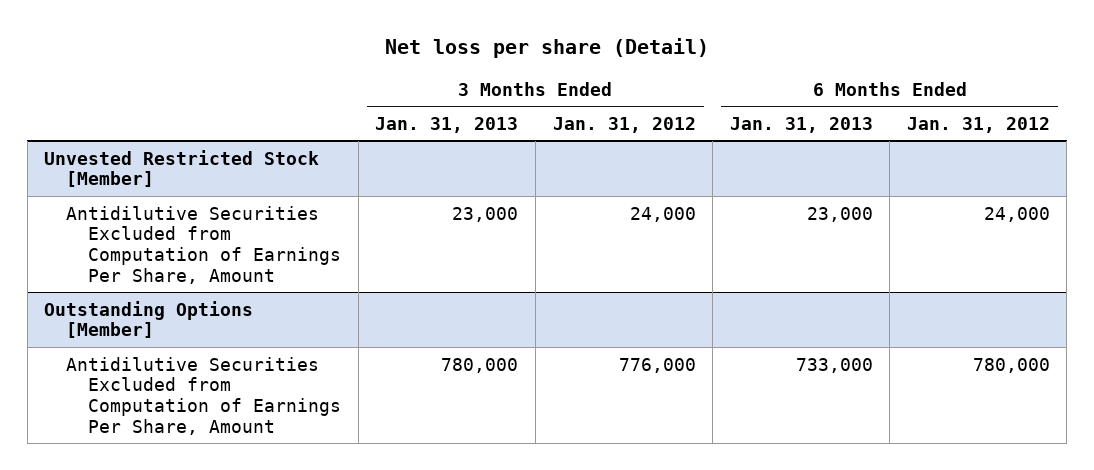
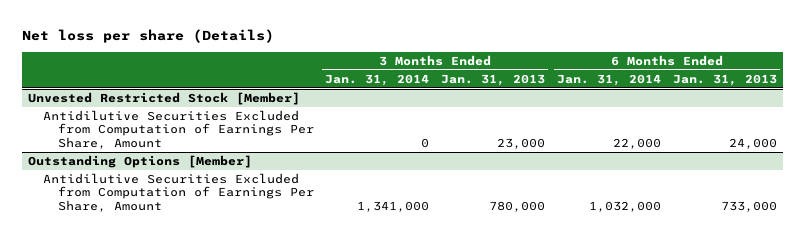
[384,38,709,59] Net loss per share (Detail) -> [22,29,275,44] Net loss per share (Details)
[552,116,696,133] Jan. 31, 2012 -> none
[906,116,1050,133] Jan. 31, 2012 -> none
none -> [325,73,430,86] Jan. 31, 2014
none -> [556,73,661,86] Jan. 31, 2014
[806,206,873,222] 23,000 -> [728,137,777,149] 24,000

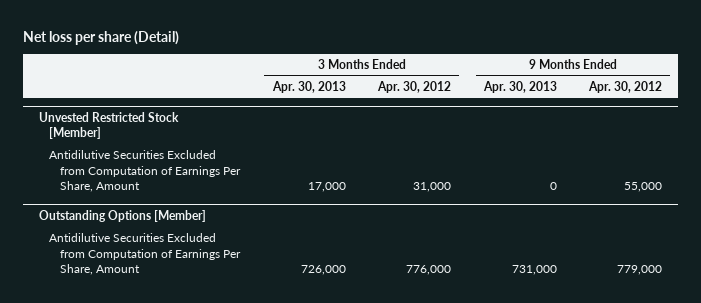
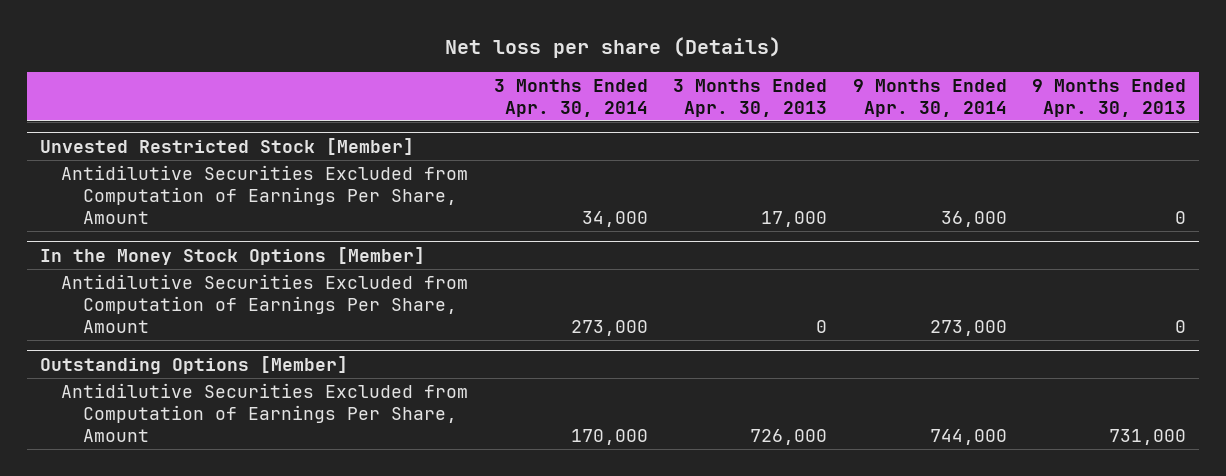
[22,30,179,45] Net loss per share (Detail) -> [444,37,781,59] Net loss per share (Details)
[377,81,452,94] Apr. 30, 2012 -> none
[588,81,663,94] Apr. 30, 2012 -> none
none -> [493,78,648,117] 3 Months Ended Apr. 30, 2014
none -> [852,78,1007,117] 9 Months Ended Apr. 30, 2014
none -> [39,246,425,265] In the Money Stock Options [Member]
none -> [61,273,469,333] Antidilutive Securities Excluded from Computation of Earnings Per Share, Amount

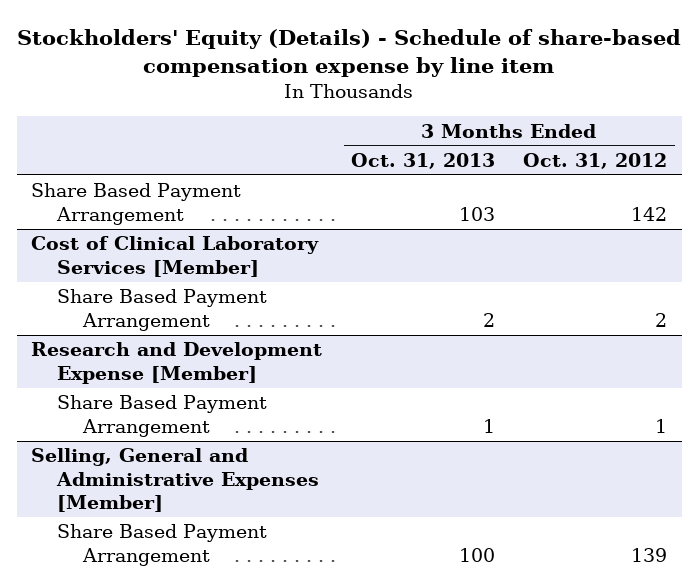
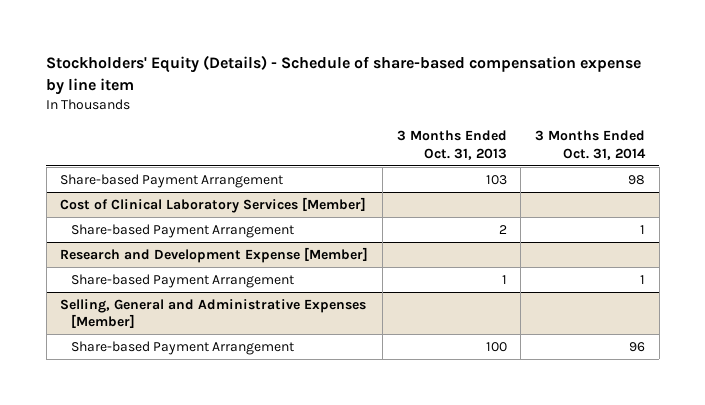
[523,152,668,169] Oct. 31, 2012 -> none
none -> [534,130,646,160] 3 Months Ended Oct. 31, 2014
[31,183,242,225] Share Based Payment Arrangement -> [60,173,284,188] Share-based Payment Arrangement
[57,289,268,331] Share Based Payment Arrangement -> [71,223,295,238] Share-based Payment Arrangement
[57,395,268,437] Share Based Payment Arrangement -> [71,273,295,288] Share-based Payment Arrangement
[57,524,268,566] Share Based Payment Arrangement -> [71,340,295,355] Share-based Payment Arrangement

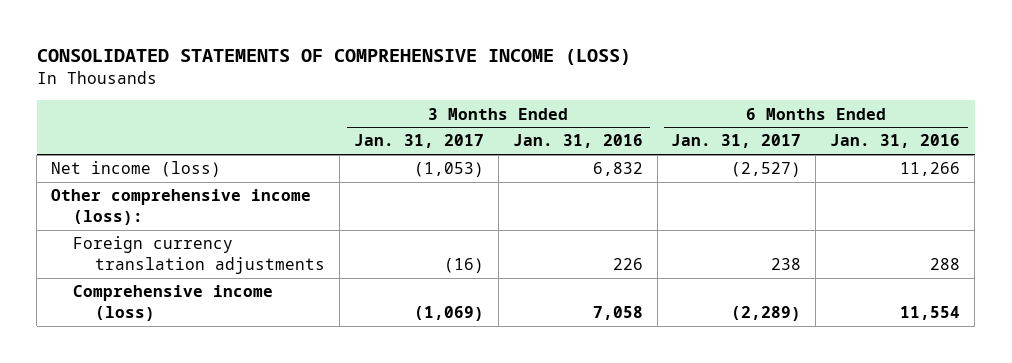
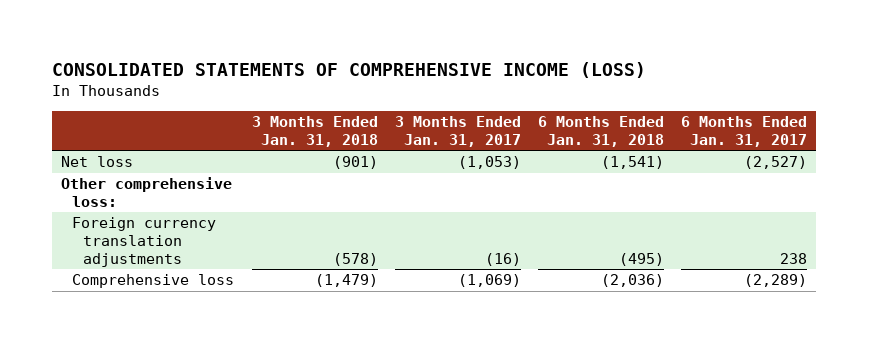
[512,134,643,149] Jan. 31, 2016 -> none
[830,134,961,149] Jan. 31, 2016 -> none
none -> [251,116,378,148] 3 Months Ended Jan. 31, 2018
none -> [538,116,665,148] 6 Months Ended Jan. 31, 2018
[51,161,222,178] Net income (loss) -> [61,156,134,168] Net loss
[51,189,312,226] Other comprehensive income (loss): -> [61,177,233,208] Other comprehensive loss:
[73,285,274,322] Comprehensive income (loss) -> [72,274,235,289] Comprehensive loss

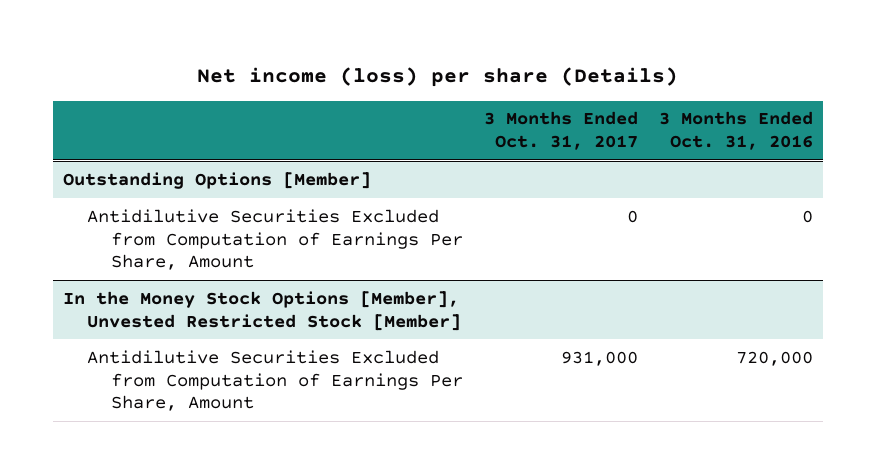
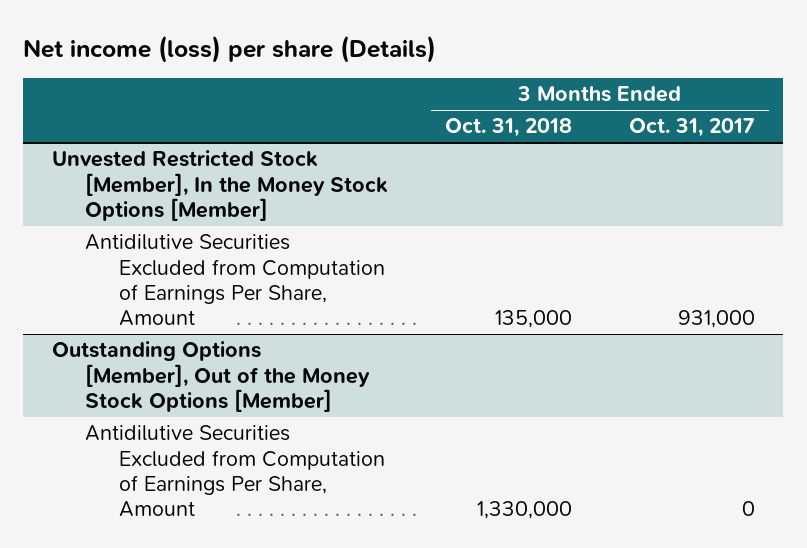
[658,111,813,151] 3 Months Ended Oct. 31, 2016 -> none
none -> [445,118,573,138] Oct. 31, 2018
[62,171,371,189] Outstanding Options [Member] -> none
[86,208,463,271] Antidilutive Securities Excluded from Computation of Earnings Per Share, Amount -> none
[62,290,461,331] In the Money Stock Options [Member], Unvested Restricted Stock [Member] -> [51,150,389,222] Unvested Restricted Stock [Member], In the Money Stock Options [Member]
none -> [51,341,371,413] Outstanding Options [Member], Out of the Money Stock Options [Member]
none -> [85,425,385,518] Antidilutive Securities Excluded from Computation of Earnings Per Share, Amount

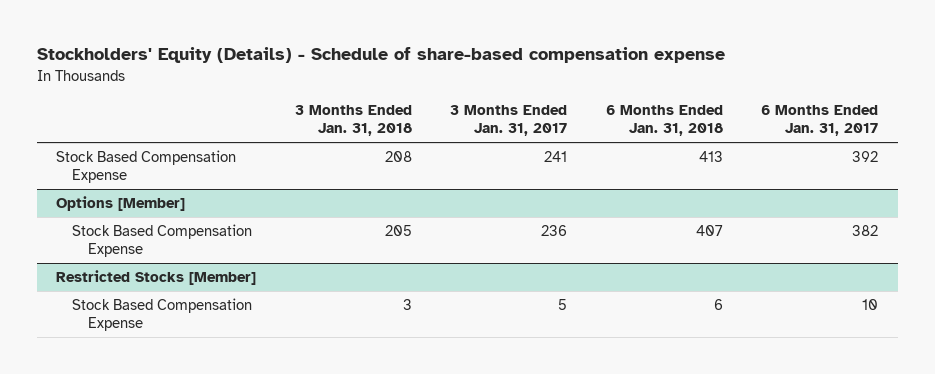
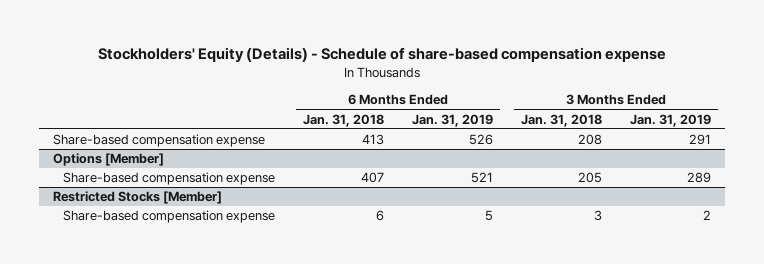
[450,105,568,137] 3 Months Ended Jan. 31, 2017 -> none
[761,105,879,137] 6 Months Ended Jan. 31, 2017 -> none
none -> [412,113,494,127] Jan. 31, 2019
none -> [630,113,712,127] Jan. 31, 2019
[56,150,237,184] Stock Based Compensation Expense -> [52,134,265,148] Share-based compensation expense
[72,224,253,258] Stock Based Compensation Expense -> [62,172,275,186] Share-based compensation expense
[72,298,253,332] Stock Based Compensation Expense -> [62,210,275,224] Share-based compensation expense

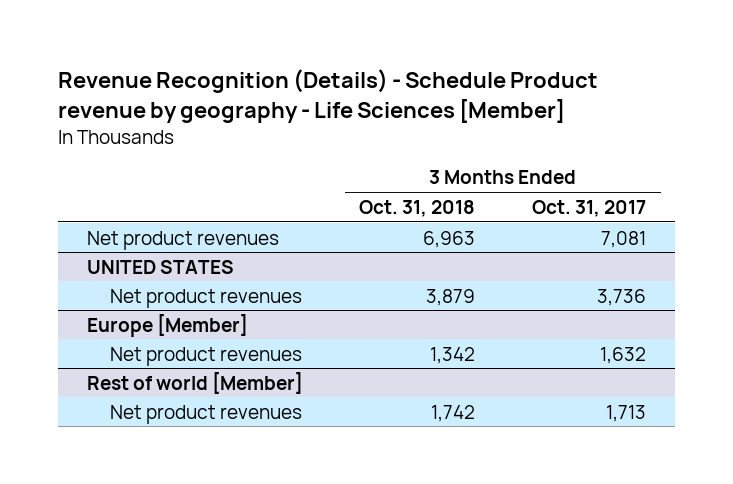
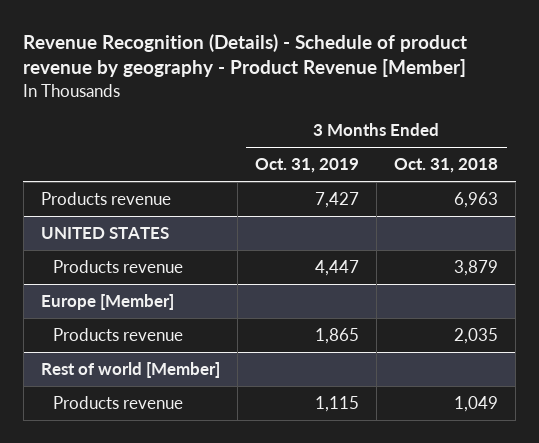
[58,69,599,123] Revenue Recognition (Details) - Schedule Product revenue by geography - Life Sciences [Member] -> [23,33,468,78] Revenue Recognition (Details) - Schedule of product revenue by geography - Product Revenue [Member]
[532,199,647,217] Oct. 31, 2017 -> none
none -> [254,158,359,174] Oct. 31, 2019
[86,230,279,250] Net product revenues -> [40,192,171,206] Products revenue
[109,288,302,308] Net product revenues -> [52,260,183,274] Products revenue
[109,346,302,366] Net product revenues -> [52,328,183,342] Products revenue
[430,346,476,364] 1,342 -> [454,328,499,345] 2,035
[109,404,302,424] Net product revenues -> [52,396,183,410] Products revenue
[431,404,476,422] 1,742 -> [454,396,499,413] 1,049

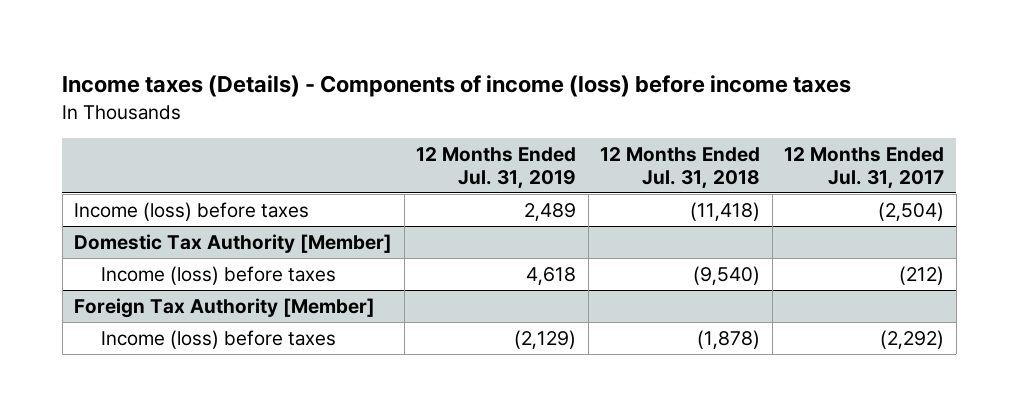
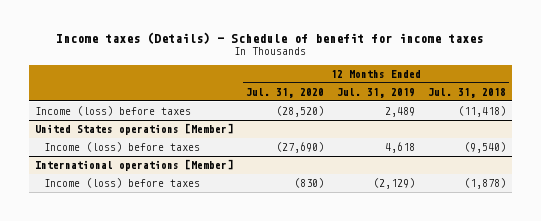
[62,75,852,98] Income taxes (Details) - Components of income (loss) before income taxes -> [56,32,484,45] Income taxes (Details) - Schedule of benefit for income taxes
[784,146,945,189] 12 Months Ended Jul. 31, 2017 -> none
none -> [245,87,324,98] Jul. 31, 2020
[74,233,393,253] Domestic Tax Authority [Member] -> [35,123,234,136] United States operations [Member]
[74,297,376,318] Foreign Tax Authority [Member] -> [35,159,234,172] International operations [Member]

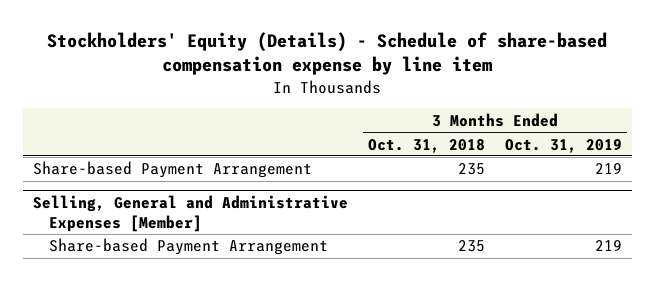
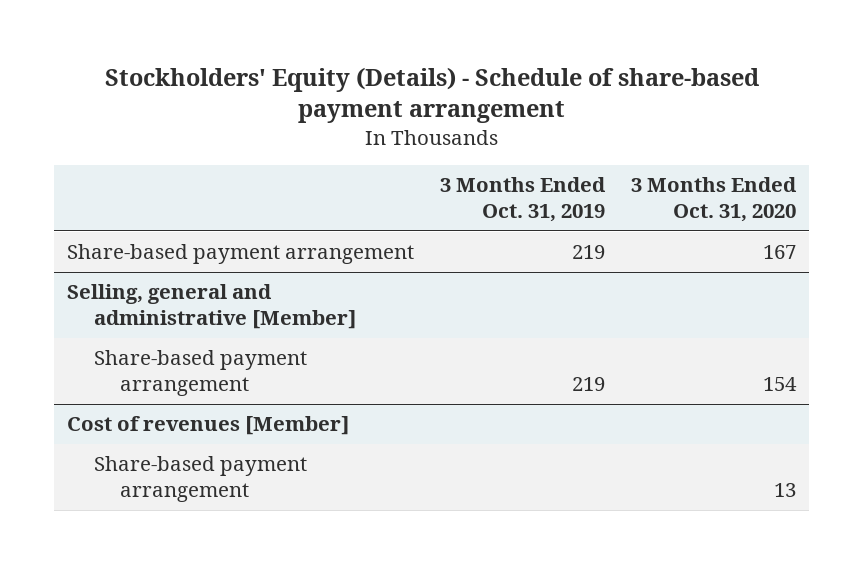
[47,32,608,76] Stockholders' Equity (Details) - Schedule of share-based compensation expense by line item -> [104,66,759,124] Stockholders' Equity (Details) - Schedule of share-based payment arrangement
[367,138,485,153] Oct. 31, 2018 -> none
none -> [631,177,798,223] 3 Months Ended Oct. 31, 2020
[32,161,312,179] Share-based Payment Arrangement -> [67,244,415,265] Share-based payment arrangement
[32,195,348,232] Selling, General and Administrative Expenses [Member] -> [67,284,356,330] Selling, general and administrative [Member]
[49,238,329,256] Share-based Payment Arrangement -> [93,350,307,397] Share-based payment arrangement
none -> [67,416,350,436] Cost of revenues [Member]
none -> [93,456,307,503] Share-based payment arrangement

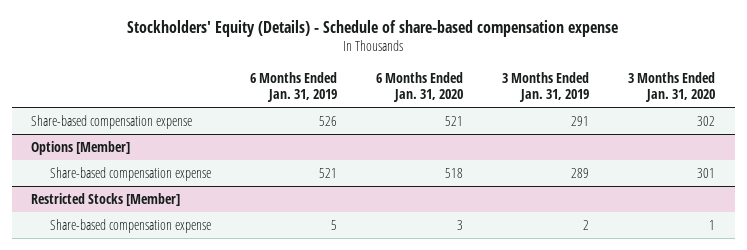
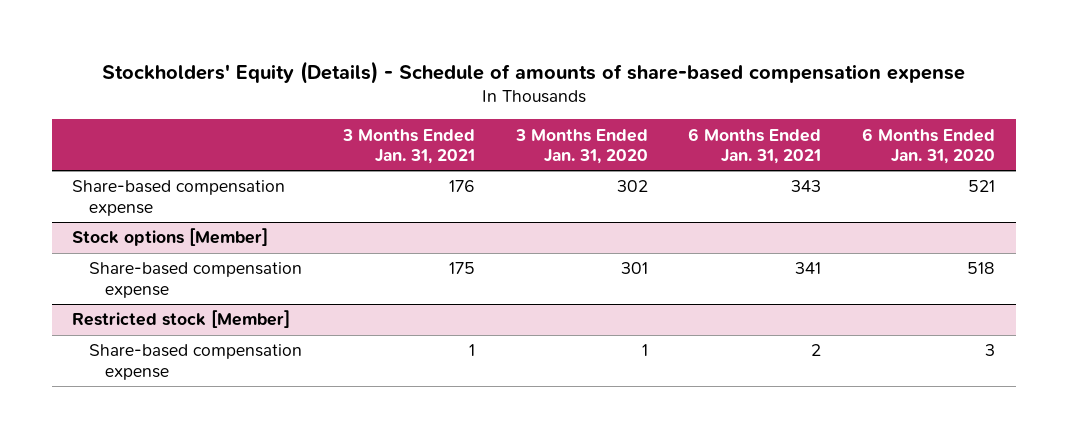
[127,20,619,38] Stockholders' Equity (Details) - Schedule of share-based compensation expense -> [101,60,965,84] Stockholders' Equity (Details) - Schedule of amounts of share-based compensation expense
[250,72,338,102] 6 Months Ended Jan. 31, 2019 -> none
[502,72,590,102] 3 Months Ended Jan. 31, 2019 -> none
none -> [341,128,475,165] 3 Months Ended Jan. 31, 2021
none -> [688,127,822,165] 6 Months Ended Jan. 31, 2021
[31,141,131,156] Options [Member] -> [72,228,269,247] Stock options [Member]
[31,193,181,207] Restricted Stocks [Member] -> [72,310,291,329] Restricted stock [Member]

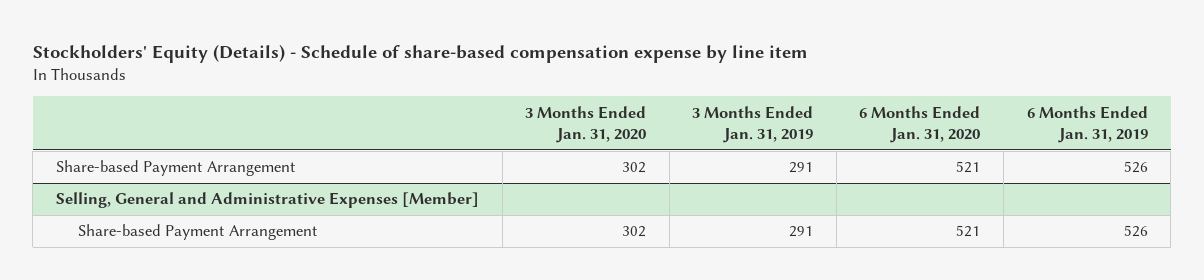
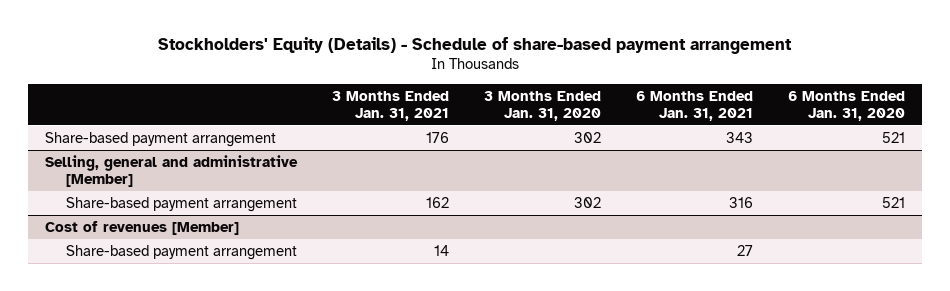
[32,44,808,64] Stockholders' Equity (Details) - Schedule of share-based compensation expense by line item -> [157,36,792,54] Stockholders' Equity (Details) - Schedule of share-based payment arrangement
[692,105,814,143] 3 Months Ended Jan. 31, 2019 -> none
[1026,105,1148,143] 6 Months Ended Jan. 31, 2019 -> none
none -> [332,90,450,121] 3 Months Ended Jan. 31, 2021
none -> [636,90,754,121] 6 Months Ended Jan. 31, 2021
[56,160,297,177] Share-based Payment Arrangement -> [45,131,277,147] Share-based payment arrangement
[56,192,480,209] Selling, General and Administrative Expenses [Member] -> [45,154,299,188] Selling, general and administrative [Member]
[78,224,319,241] Share-based Payment Arrangement -> [66,196,298,212] Share-based payment arrangement
none -> [45,220,240,235] Cost of revenues [Member]
none -> [66,244,298,260] Share-based payment arrangement

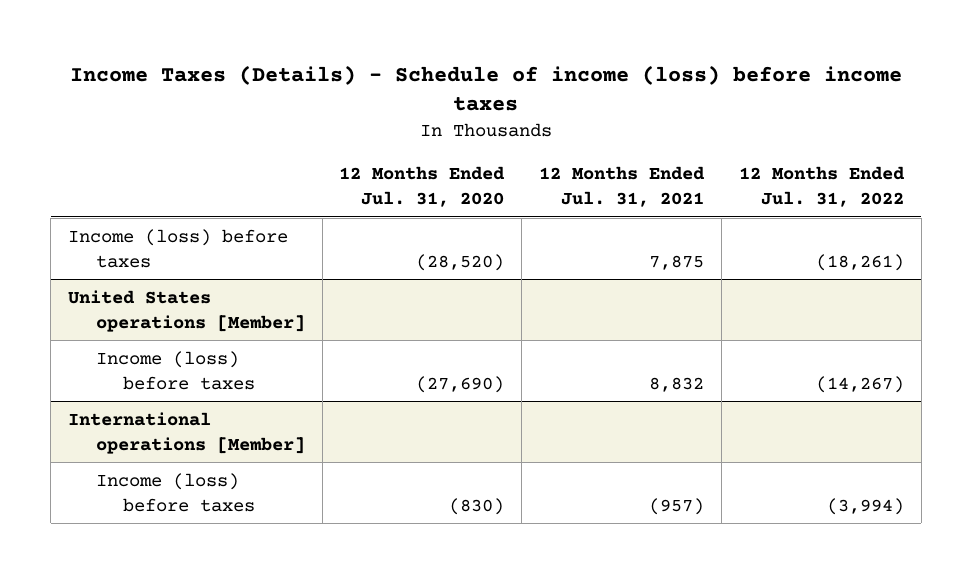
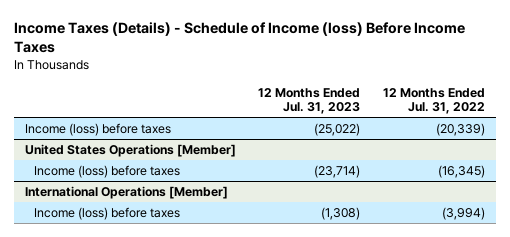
[70,64,903,112] Income Taxes (Details) - Schedule of income (loss) before income taxes -> [13,21,465,54] Income Taxes (Details) - Schedule of Income (loss) Before Income Taxes
[339,166,506,208] 12 Months Ended Jul. 31, 2020 -> none
[539,166,706,208] 12 Months Ended Jul. 31, 2021 -> none
none -> [258,87,361,115] 12 Months Ended Jul. 31, 2023
[815,253,904,271] (18,261) -> [435,122,485,136] (20,339)
[68,289,305,332] United States operations [Member] -> [24,143,236,157] United States Operations [Member]
[815,375,904,393] (14,267) -> [437,164,485,178] (16,345)
[68,411,305,454] International operations [Member] -> [24,185,228,199] International Operations [Member]

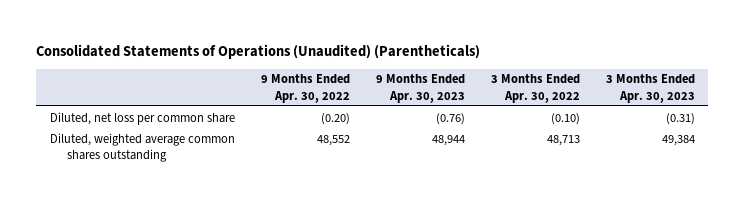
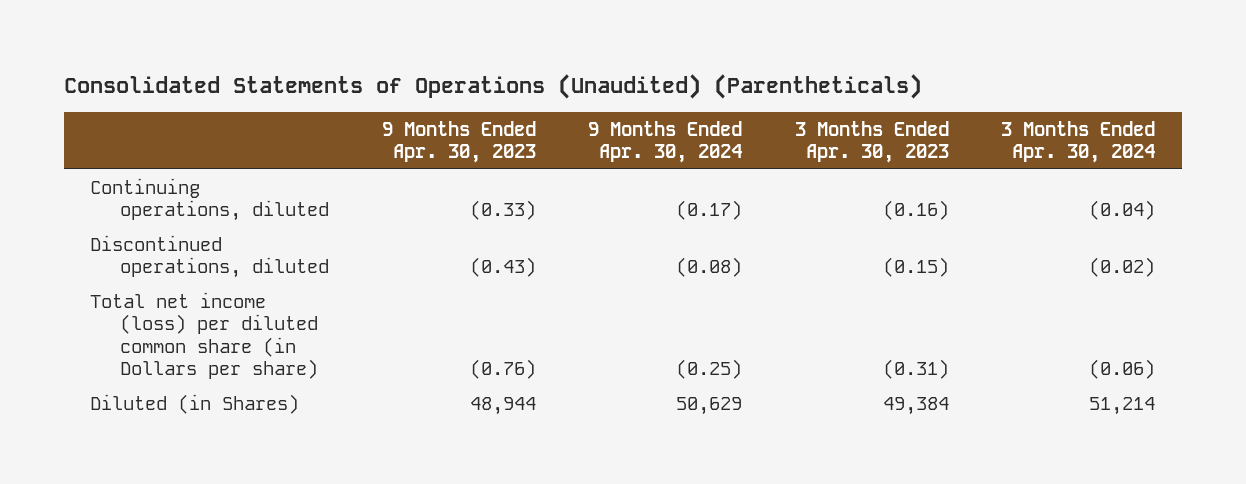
[260,74,350,103] 9 Months Ended Apr. 30, 2022 -> none
[490,74,580,103] 3 Months Ended Apr. 30, 2022 -> none
none -> [588,120,743,164] 9 Months Ended Apr. 30, 2024
none -> [1001,120,1156,164] 3 Months Ended Apr. 30, 2024
none -> [90,177,329,222] Continuing operations, diluted
none -> [90,234,329,279] Discontinued operations, diluted
[49,111,235,125] Diluted, net loss per common share -> [90,291,318,380] Total net income (loss) per diluted common share (in Dollars per share)
[49,132,235,162] Diluted, weighted average common shares outstanding -> [90,393,300,414] Diluted (in Shares)

